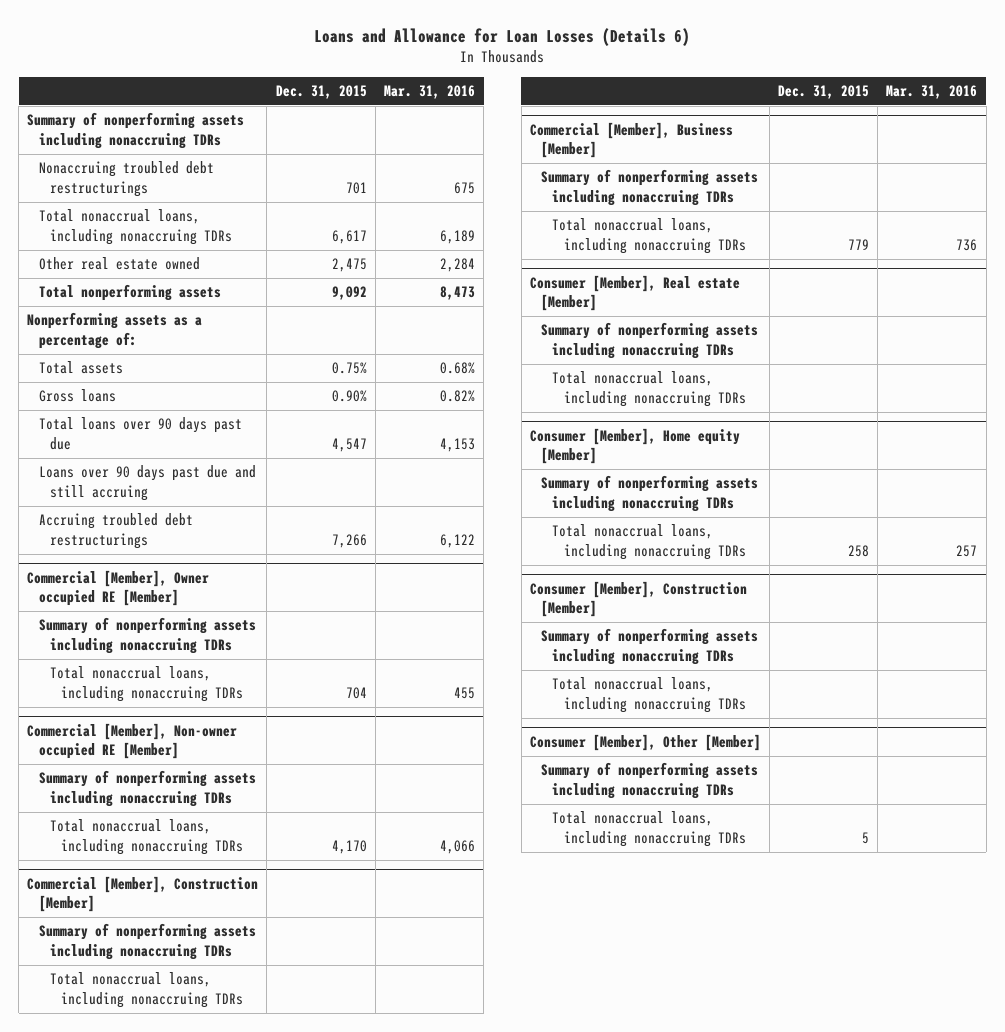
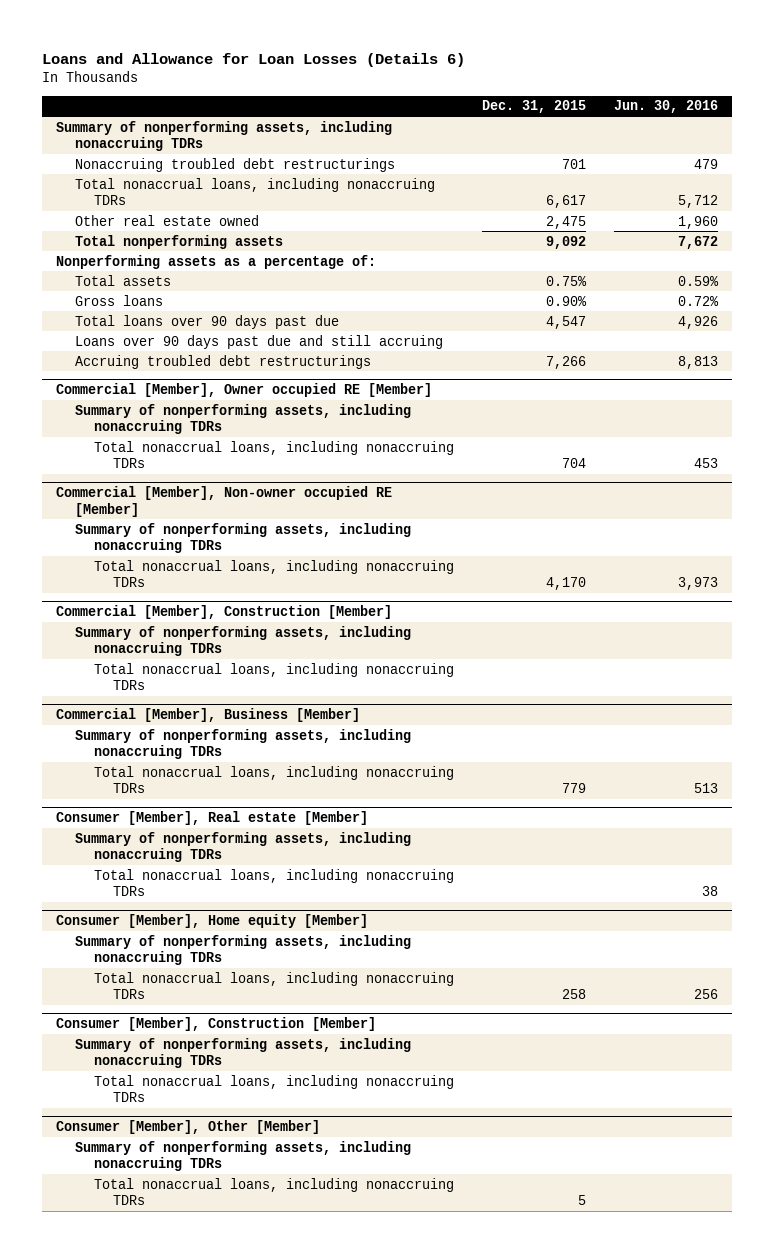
[384,85,476,100] Mar. 31, 2016 -> none
none -> [614,100,719,114] Jun. 30, 2016
[27,112,245,149] Summary of nonperforming assets including nonaccruing TDRs -> [56,120,393,152] Summary of nonperforming assets, including nonaccruing TDRs
[38,617,256,654] Summary of nonperforming assets including nonaccruing TDRs -> [75,403,412,435] Summary of nonperforming assets, including nonaccruing TDRs
[38,770,256,807] Summary of nonperforming assets including nonaccruing TDRs -> [75,522,412,554] Summary of nonperforming assets, including nonaccruing TDRs
[38,923,256,960] Summary of nonperforming assets including nonaccruing TDRs -> [75,625,412,657] Summary of nonperforming assets, including nonaccruing TDRs
[541,169,759,206] Summary of nonperforming assets including nonaccruing TDRs -> [75,728,412,760] Summary of nonperforming assets, including nonaccruing TDRs
[541,322,759,359] Summary of nonperforming assets including nonaccruing TDRs -> [75,831,412,863] Summary of nonperforming assets, including nonaccruing TDRs
[541,475,759,512] Summary of nonperforming assets including nonaccruing TDRs -> [75,934,412,966] Summary of nonperforming assets, including nonaccruing TDRs
[541,628,759,665] Summary of nonperforming assets including nonaccruing TDRs -> [75,1037,412,1069] Summary of nonperforming assets, including nonaccruing TDRs
[541,762,759,799] Summary of nonperforming assets including nonaccruing TDRs -> [75,1140,412,1172] Summary of nonperforming assets, including nonaccruing TDRs

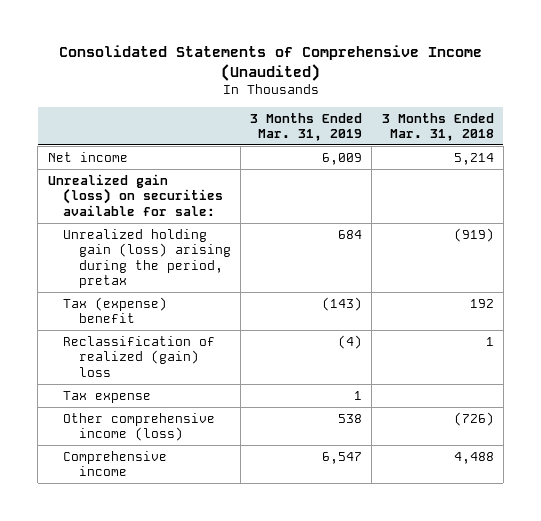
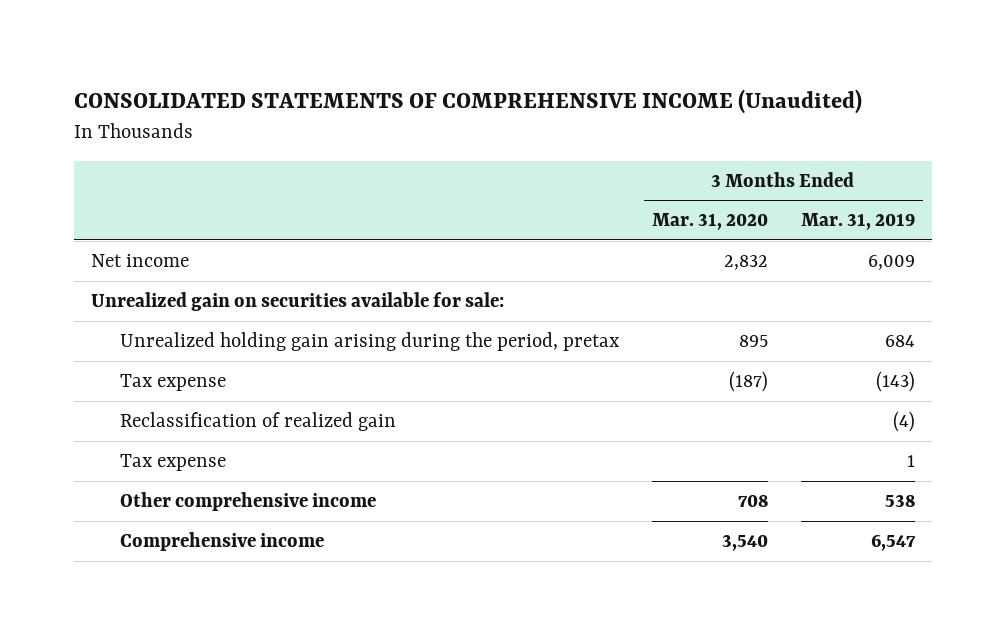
[58,45,482,82] Consolidated Statements of Comprehensive Income (Unaudited) -> [73,89,862,115] CONSOLIDATED STATEMENTS OF COMPREHENSIVE INCOME (Unaudited)
[381,112,494,142] 3 Months Ended Mar. 31, 2018 -> none
none -> [651,213,768,231] Mar. 31, 2020
[47,173,224,216] Unrealized gain (loss) on securities available for sale: -> [90,292,504,312] Unrealized gain on securities available for sale:
[63,228,231,289] Unrealized holding gain (loss) arising during the period, pretax -> [119,332,619,352] Unrealized holding gain arising during the period, pretax
[63,296,168,324] Tax (expense) benefit -> [119,374,226,392] Tax expense
[63,335,216,377] Reclassification of realized (gain) loss -> [119,412,396,432] Reclassification of realized gain
[63,412,216,442] Other comprehensive income (loss) -> [119,492,376,512] Other comprehensive income

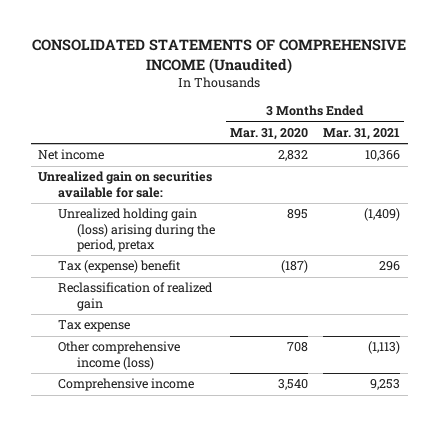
[801,213,916,231] Mar. 31, 2019 -> none
none -> [323,128,401,141] Mar. 31, 2021
[119,332,619,352] Unrealized holding gain arising during the period, pretax -> [57,208,215,252] Unrealized holding gain (loss) arising during the period, pretax
[119,374,226,392] Tax expense -> [57,260,181,274] Tax (expense) benefit
[119,492,376,512] Other comprehensive income -> [57,341,180,370] Other comprehensive income (loss)

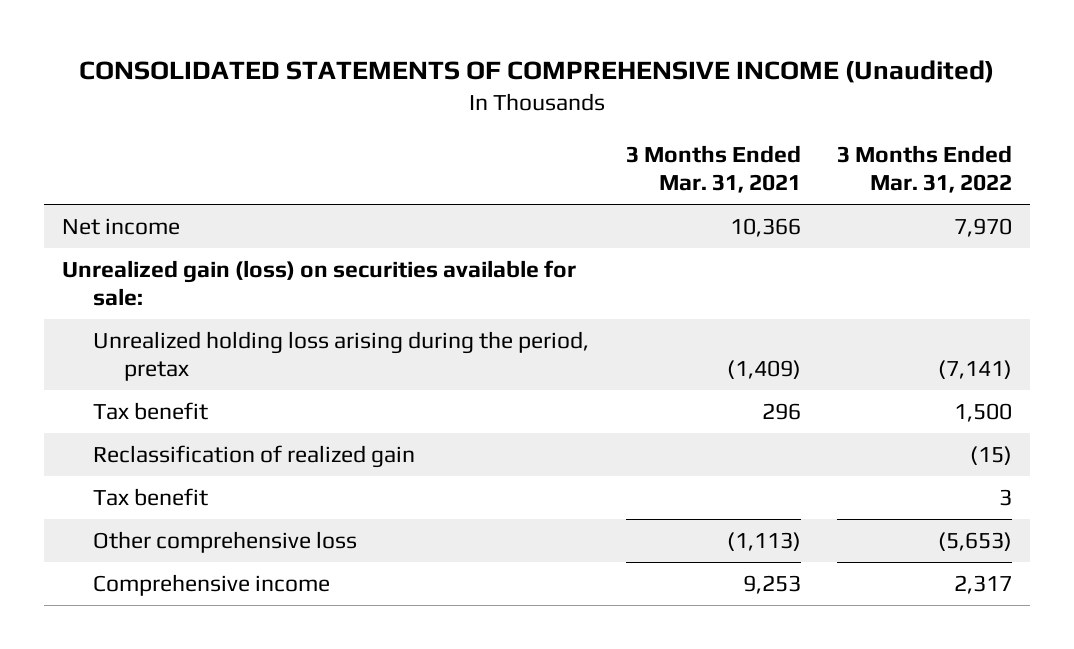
[229,128,308,141] Mar. 31, 2020 -> none
none -> [837,144,1013,194] 3 Months Ended Mar. 31, 2022
[38,171,213,198] Unrealized gain on securities available for sale: -> [61,259,576,307] Unrealized gain (loss) on securities available for sale:
[57,208,215,252] Unrealized holding gain (loss) arising during the period, pretax -> [93,330,590,382] Unrealized holding loss arising during the period, pretax
[57,260,181,274] Tax (expense) benefit -> [93,401,209,420] Tax benefit
[57,320,130,333] Tax expense -> [93,487,209,506] Tax benefit
[57,341,180,370] Other comprehensive income (loss) -> [93,530,358,553] Other comprehensive loss

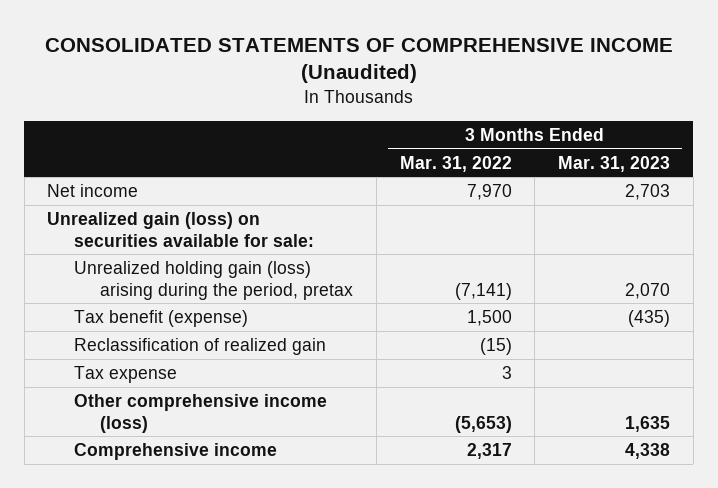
[625,144,801,194] 3 Months Ended Mar. 31, 2021 -> none
none -> [558,155,671,172] Mar. 31, 2023
[93,330,590,382] Unrealized holding loss arising during the period, pretax -> [73,261,354,300] Unrealized holding gain (loss) arising during the period, pretax
[93,401,209,420] Tax benefit -> [73,310,248,328] Tax benefit (expense)
[93,487,209,506] Tax benefit -> [73,366,177,384] Tax expense
[93,530,358,553] Other comprehensive loss -> [73,394,327,433] Other comprehensive income (loss)

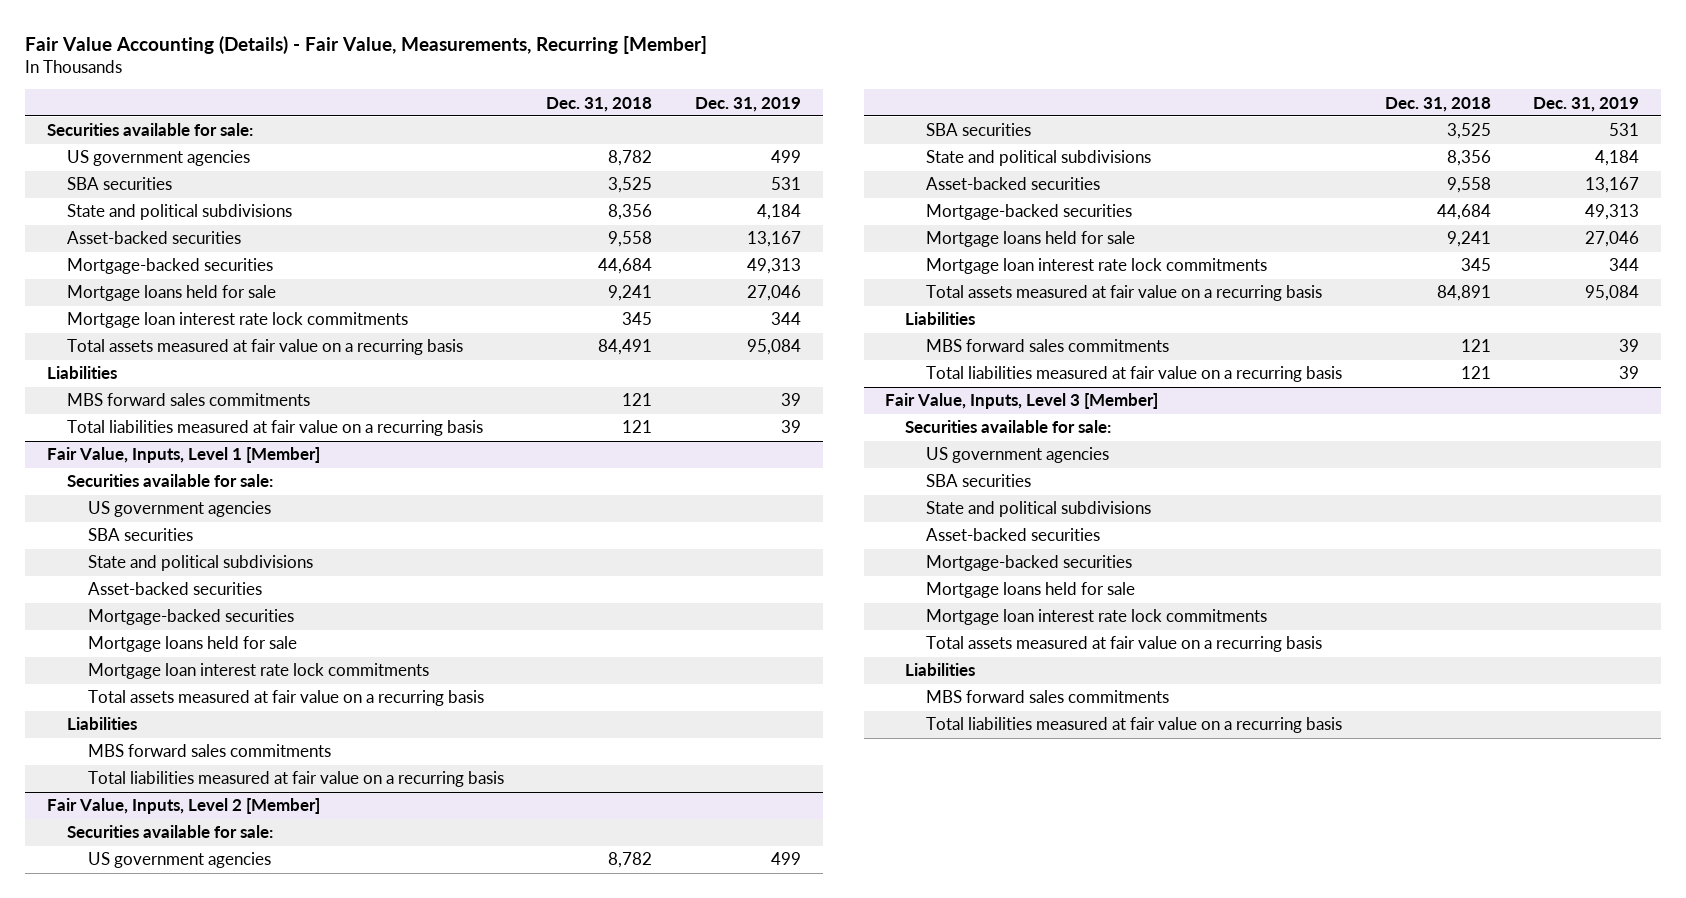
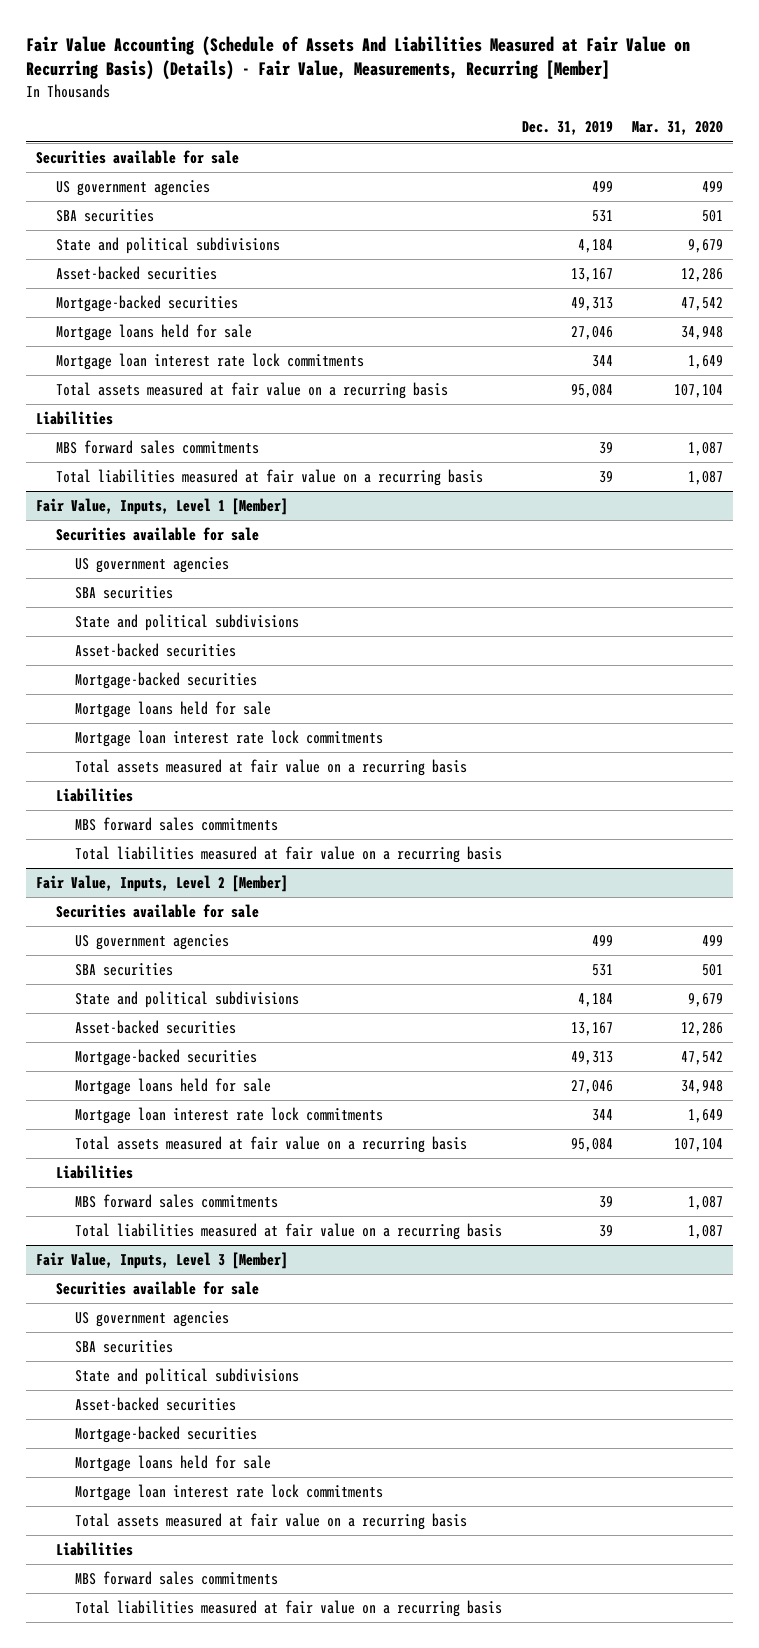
[25,35,708,54] Fair Value Accounting (Details) - Fair Value, Measurements, Recurring [Member] -> [26,35,691,81] Fair Value Accounting (Schedule of Assets And Liabilities Measured at Fair Value on Recurring Basis) (Details) - Fair Value, Measurements, Recurring [Member]
[546,96,653,112] Dec. 31, 2018 -> none
none -> [631,121,723,136] Mar. 31, 2020
[46,123,253,137] Securities available for sale: -> [36,150,240,165] Securities available for sale
[67,474,274,488] Securities available for sale: -> [55,527,259,542] Securities available for sale
[67,825,274,839] Securities available for sale: -> [55,904,259,919] Securities available for sale
[905,420,1112,434] Securities available for sale: -> [55,1281,259,1296] Securities available for sale

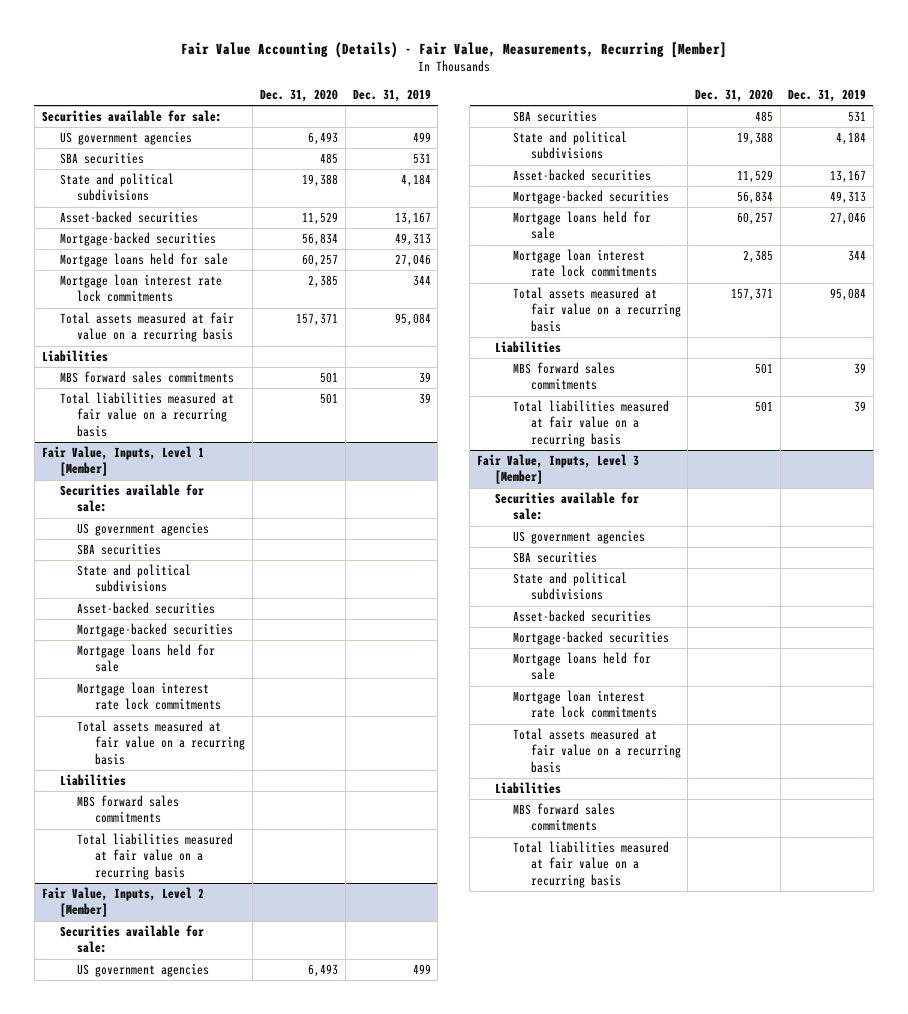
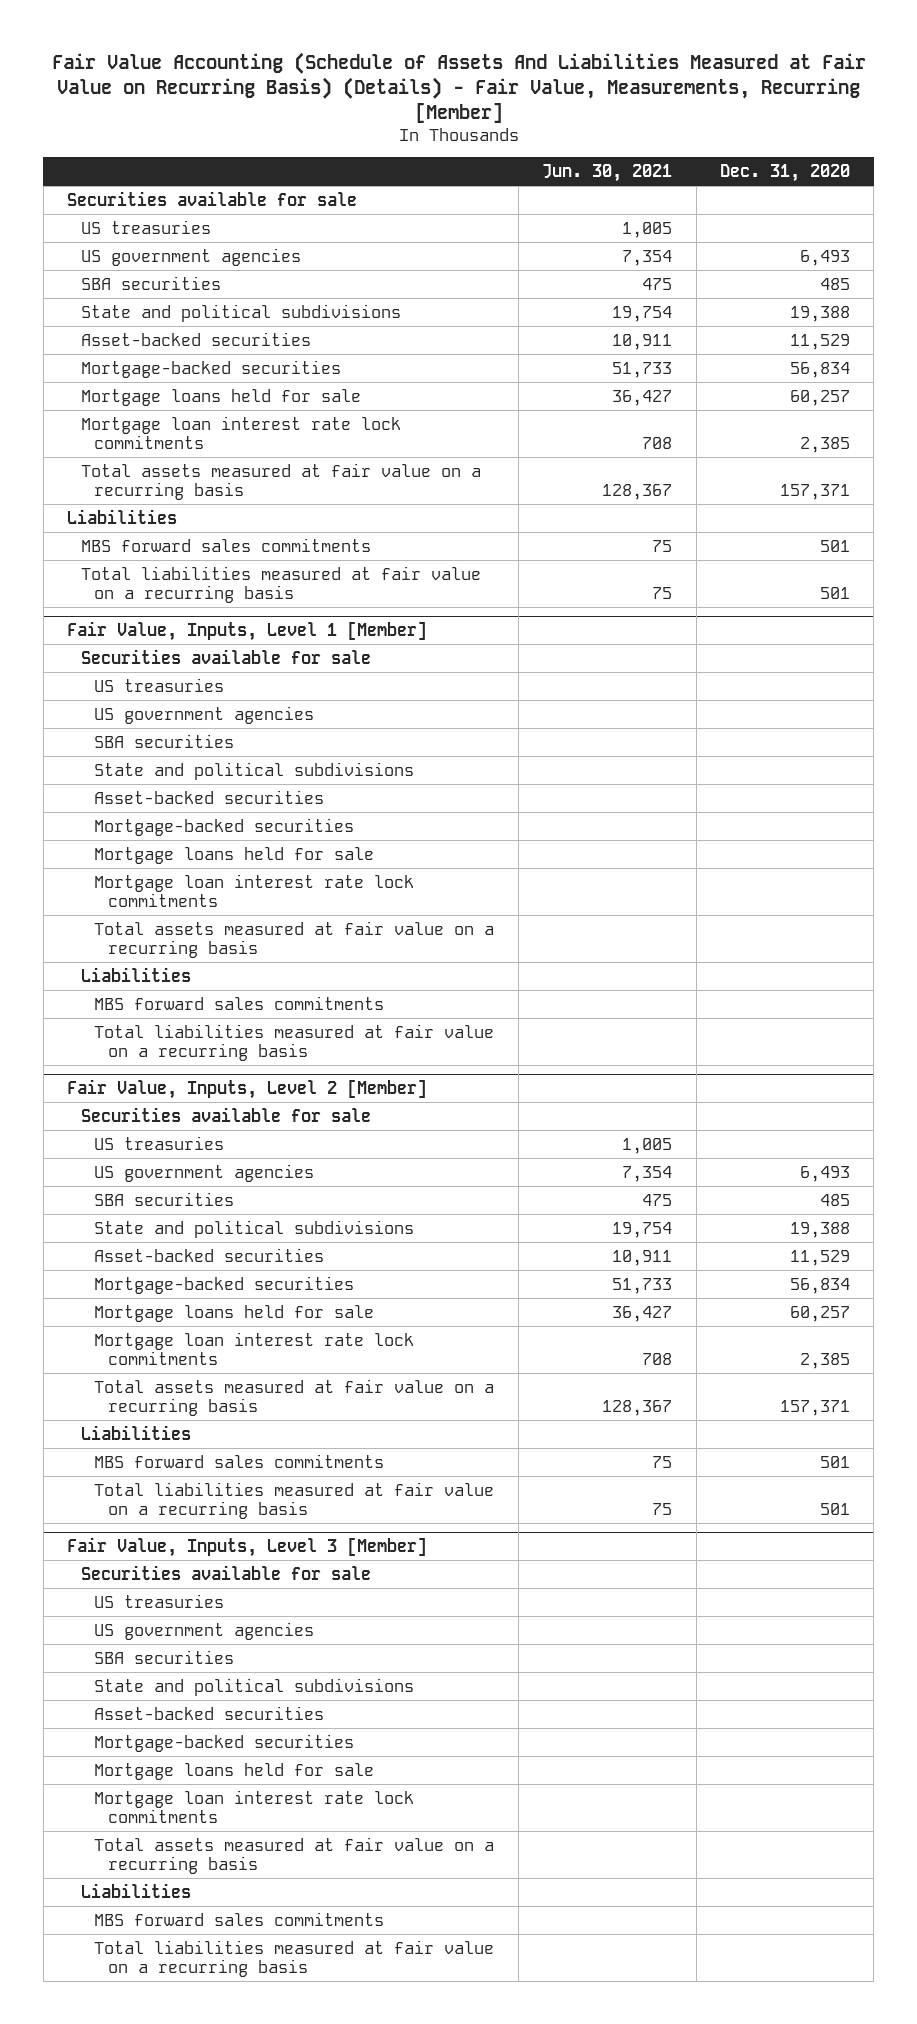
[180,42,727,59] Fair Value Accounting (Details) - Fair Value, Measurements, Recurring [Member] -> [51,51,866,124] Fair Value Accounting (Schedule of Assets And Liabilities Measured at Fair Value on Recurring Basis) (Details) - Fair Value, Measurements, Recurring [Member]
[352,89,431,103] Dec. 31, 2019 -> none
none -> [542,164,673,183] Jun. 30, 2021
[41,110,222,123] Securities available for sale: -> [67,190,358,206] Securities available for sale
none -> [80,219,211,234] US treasuries
[59,484,204,513] Securities available for sale: -> [80,648,371,664] Securities available for sale
none -> [94,677,225,692] US treasuries
[59,925,204,954] Securities available for sale: -> [80,1106,371,1122] Securities available for sale
none -> [94,1135,225,1150] US treasuries
[494,492,639,521] Securities available for sale: -> [80,1564,371,1580] Securities available for sale
none -> [94,1593,225,1608] US treasuries

